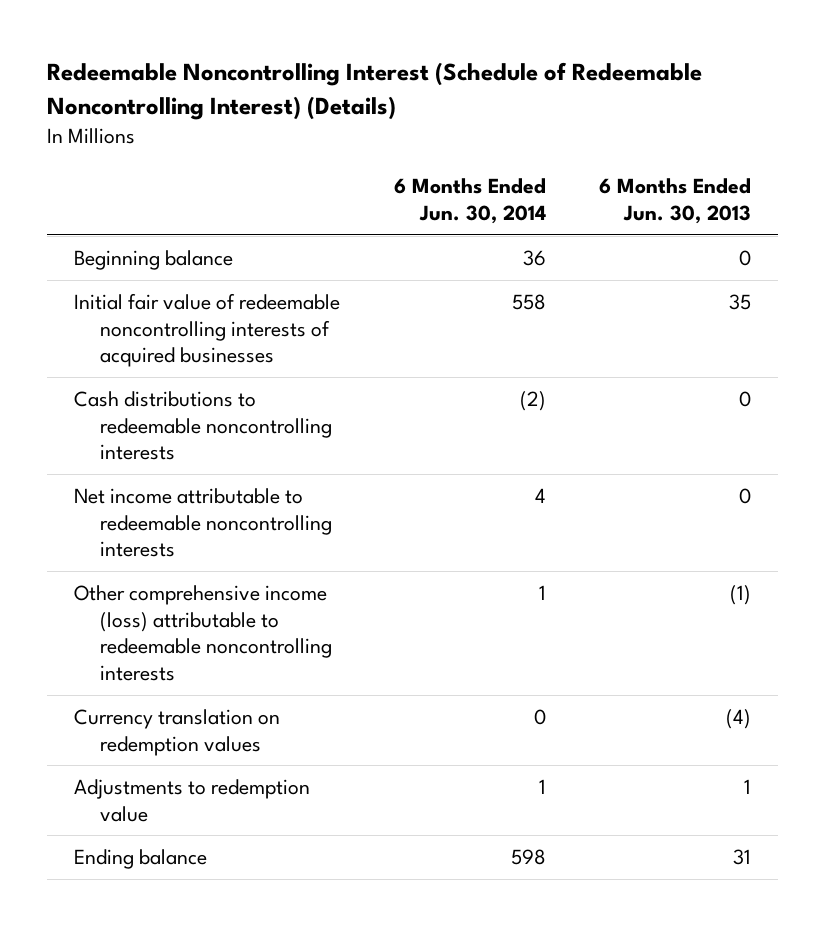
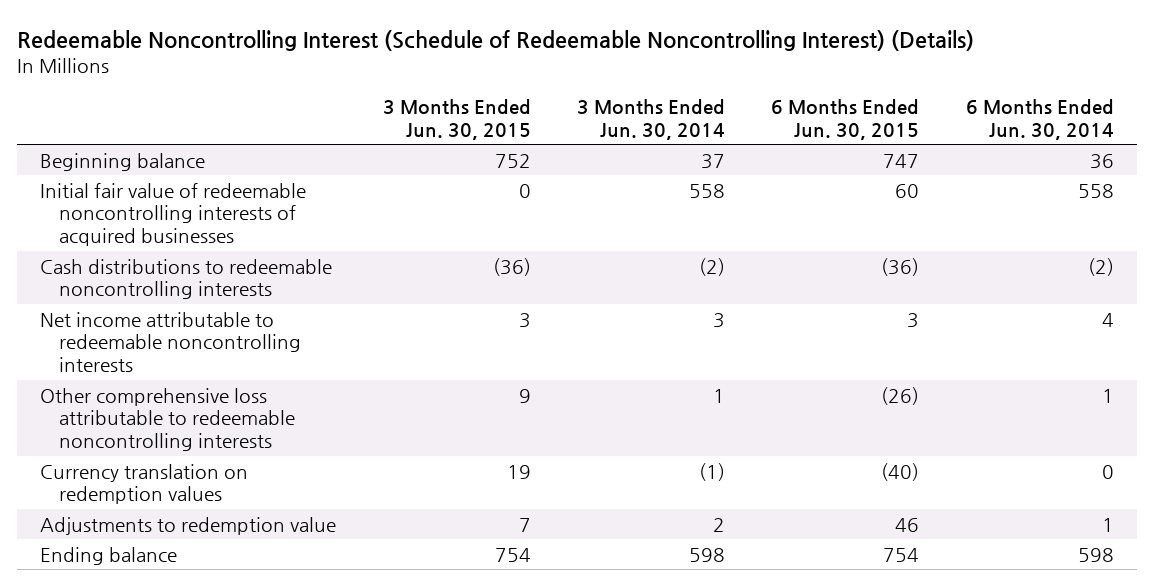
[599,178,752,225] 6 Months Ended Jun. 30, 2013 -> none
none -> [382,99,531,140] 3 Months Ended Jun. 30, 2015
none -> [576,99,725,140] 3 Months Ended Jun. 30, 2014
none -> [771,99,920,140] 6 Months Ended Jun. 30, 2015
[73,584,333,682] Other comprehensive income (loss) attributable to redeemable noncontrolling interests -> [40,387,296,452] Other comprehensive loss attributable to redeemable noncontrolling interests

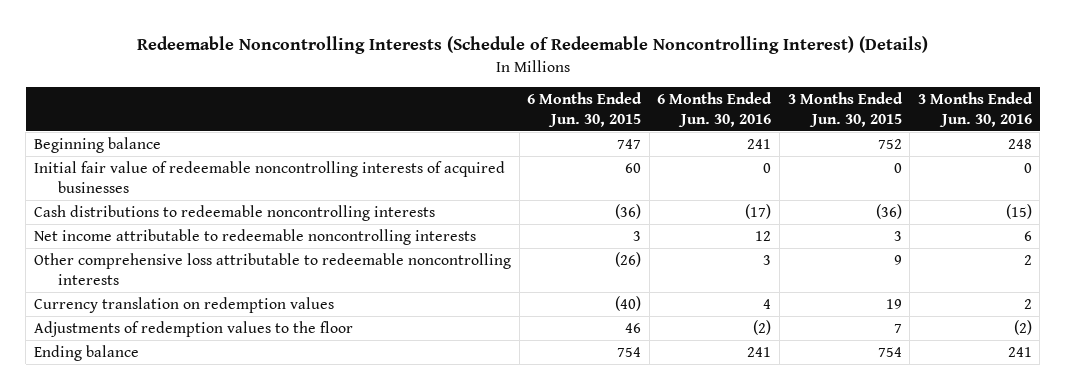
[16,29,974,51] Redeemable Noncontrolling Interest (Schedule of Redeemable Noncontrolling Interest) (Details) -> [136,36,928,55] Redeemable Noncontrolling Interests (Schedule of Redeemable Noncontrolling Interest) (Details)
[576,99,725,140] 3 Months Ended Jun. 30, 2014 -> none
[965,99,1114,140] 6 Months Ended Jun. 30, 2014 -> none
none -> [657,92,773,128] 6 Months Ended Jun. 30, 2016
none -> [917,92,1033,128] 3 Months Ended Jun. 30, 2016
[40,516,337,535] Adjustments to redemption value -> [34,320,354,337] Adjustments of redemption values to the floor

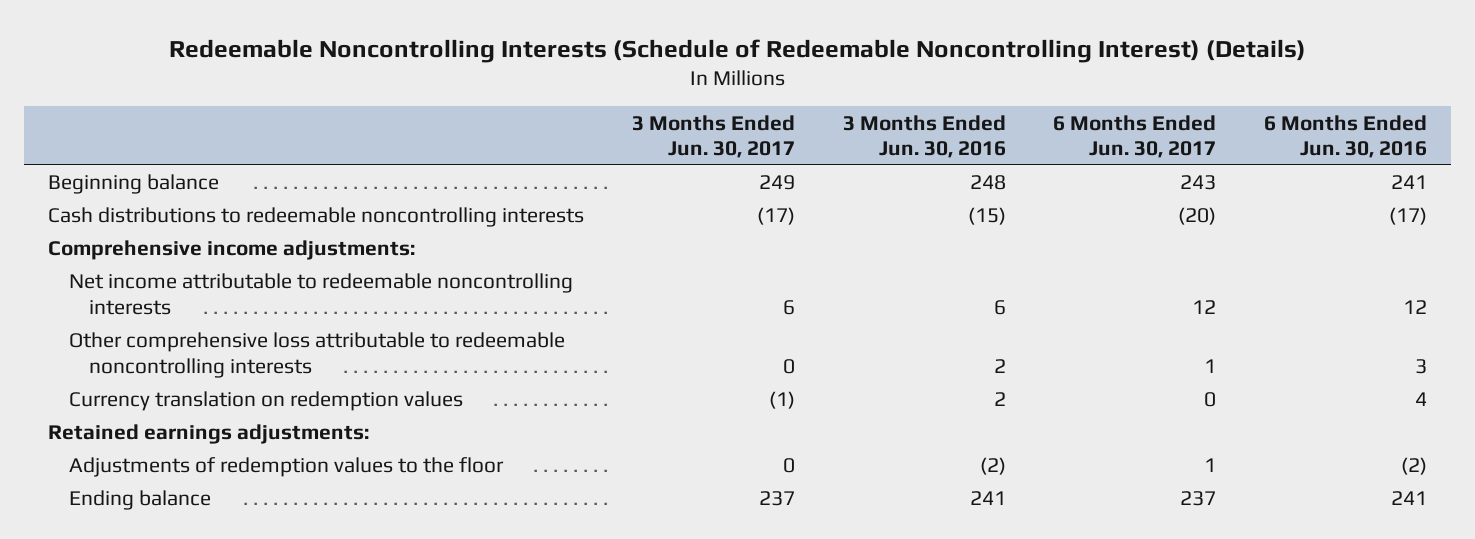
[527,92,643,128] 6 Months Ended Jun. 30, 2015 -> none
[787,92,903,128] 3 Months Ended Jun. 30, 2015 -> none
none -> [631,114,795,159] 3 Months Ended Jun. 30, 2017
none -> [1053,114,1217,159] 6 Months Ended Jun. 30, 2017
[34,160,506,193] Initial fair value of redeemable noncontrolling interests of acquired businesses -> none
none -> [47,240,415,261] Comprehensive income adjustments:
none -> [47,424,369,445] Retained earnings adjustments:

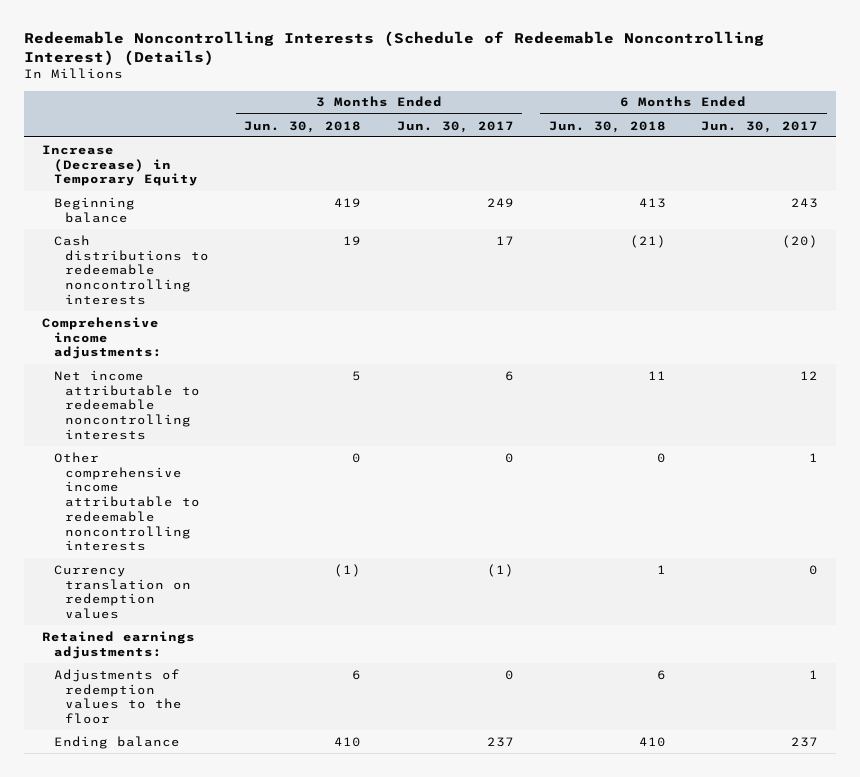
[842,114,1006,159] 3 Months Ended Jun. 30, 2016 -> none
[1264,114,1428,159] 6 Months Ended Jun. 30, 2016 -> none
none -> [244,120,362,133] Jun. 30, 2018
none -> [548,120,666,133] Jun. 30, 2018
none -> [41,144,198,187] Increase (Decrease) in Temporary Equity
[756,207,795,226] (17) -> [495,235,514,245] 17
[68,332,565,378] Other comprehensive loss attributable to redeemable noncontrolling interests -> [53,451,201,552] Other comprehensive income attributable to redeemable noncontrolling interests

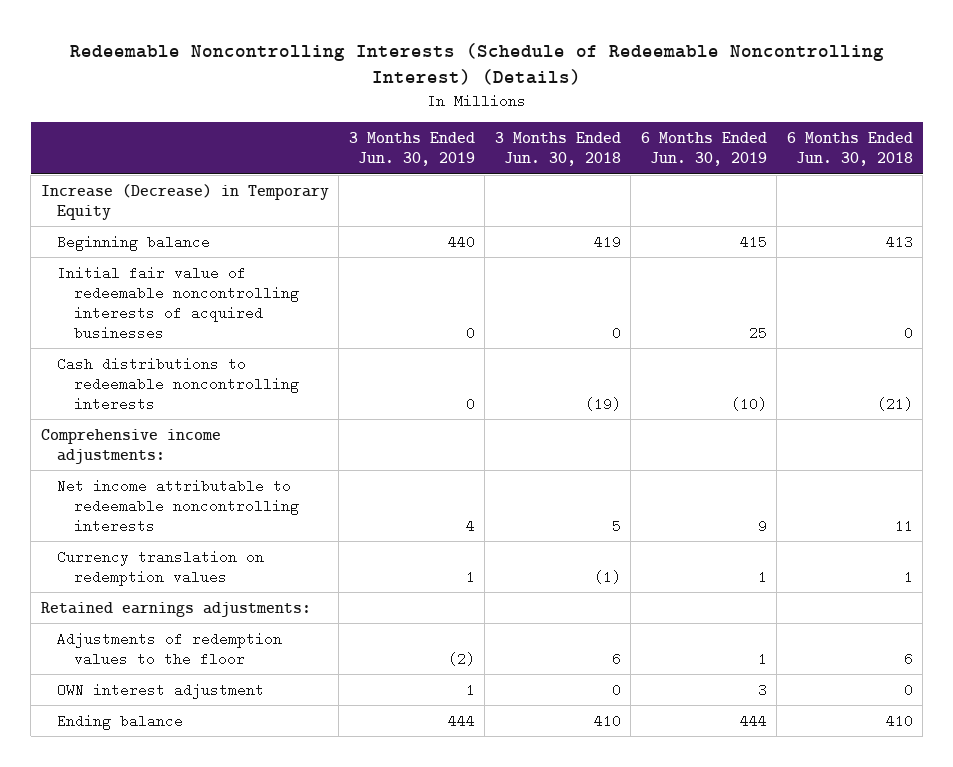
[396,120,514,133] Jun. 30, 2017 -> none
[700,120,818,133] Jun. 30, 2017 -> none
none -> [348,132,475,167] 3 Months Ended Jun. 30, 2019
none -> [640,132,767,167] 6 Months Ended Jun. 30, 2019
none -> [57,265,299,341] Initial fair value of redeemable noncontrolling interests of acquired businesses
[343,235,362,245] 19 -> [584,396,621,411] (19)
[53,451,201,552] Other comprehensive income attributable to redeemable noncontrolling interests -> none
none -> [57,682,265,699] OWN interest adjustment

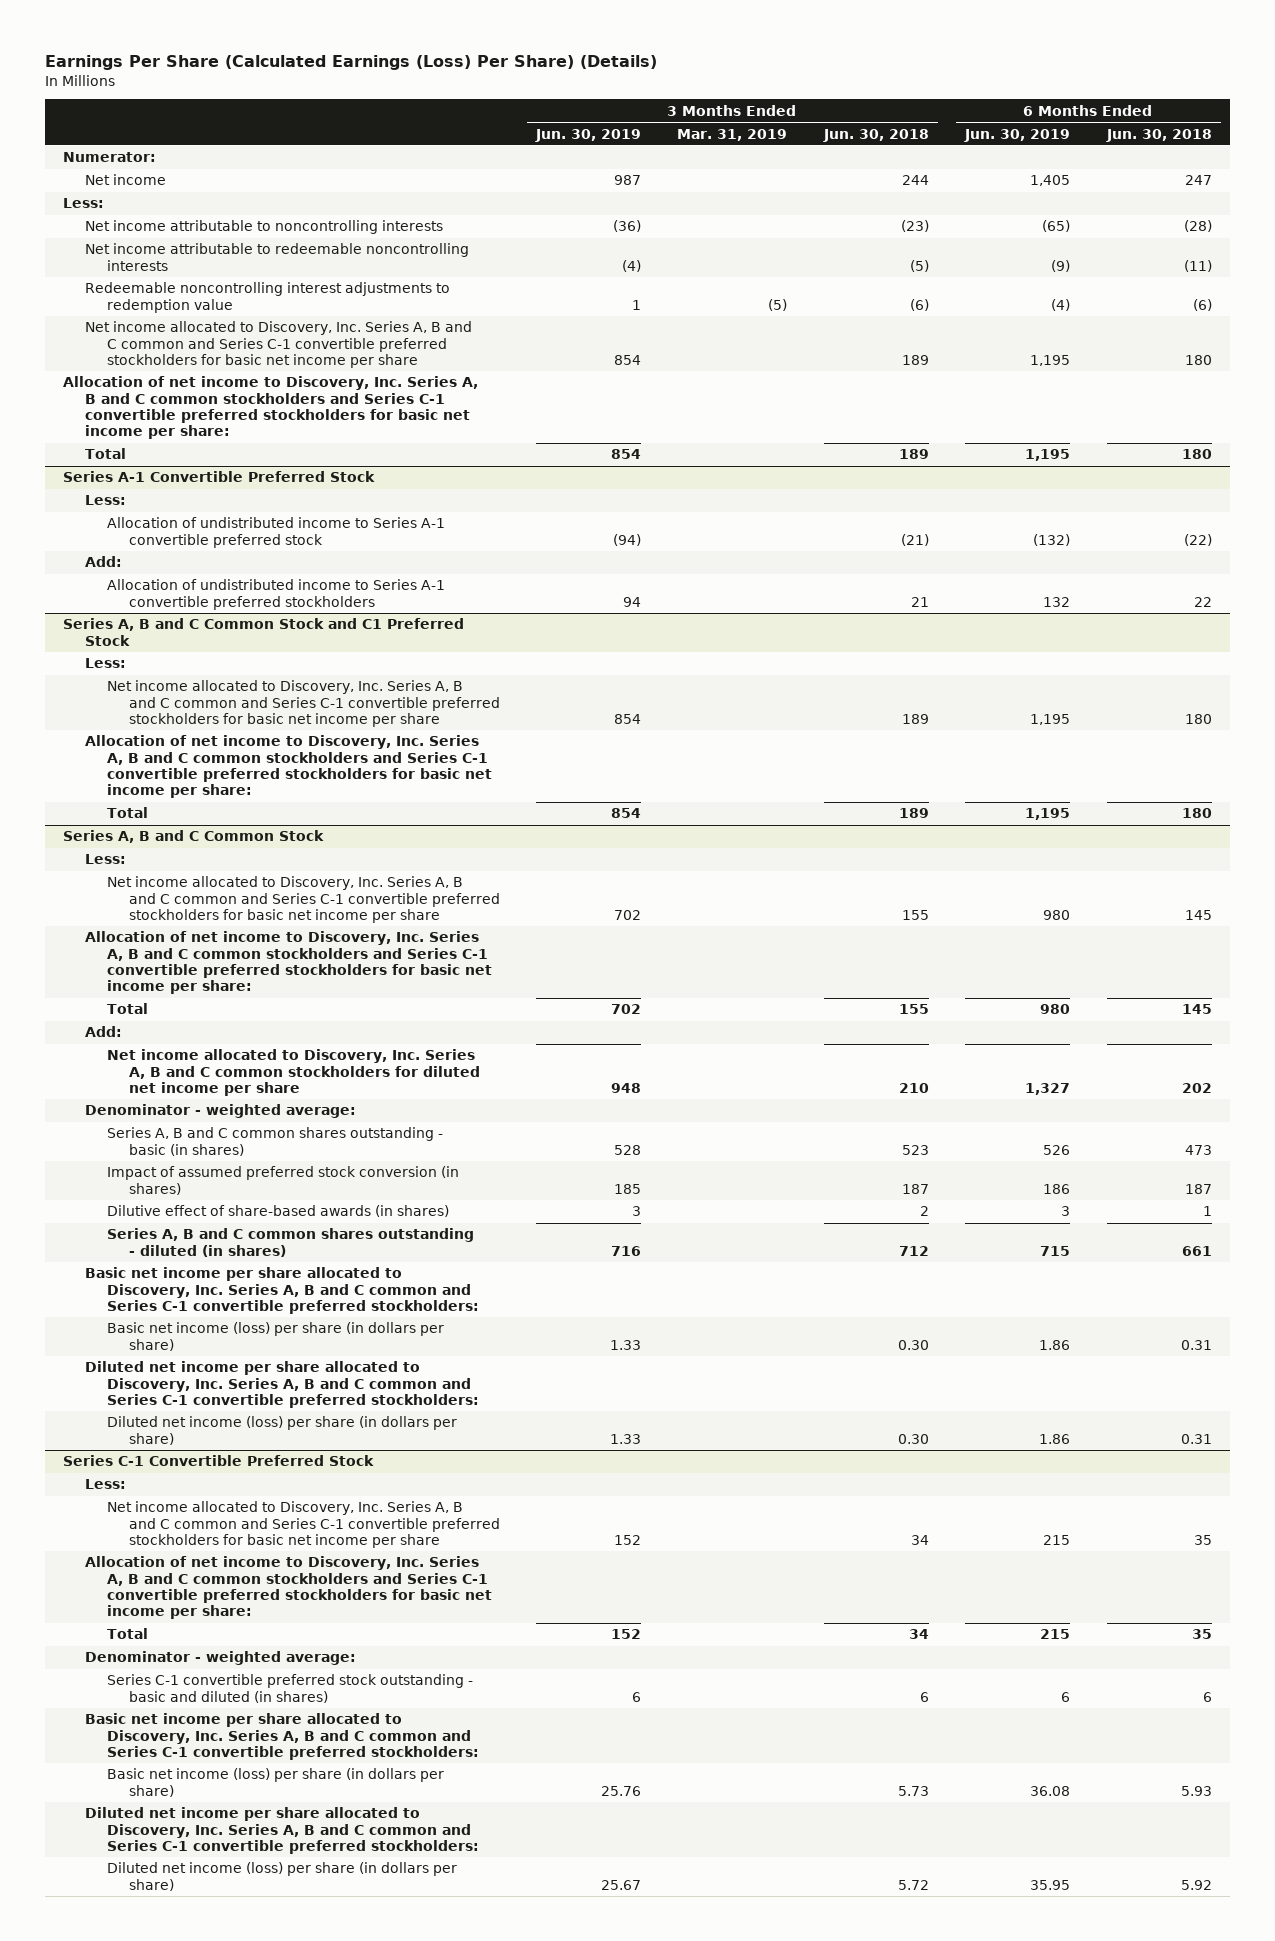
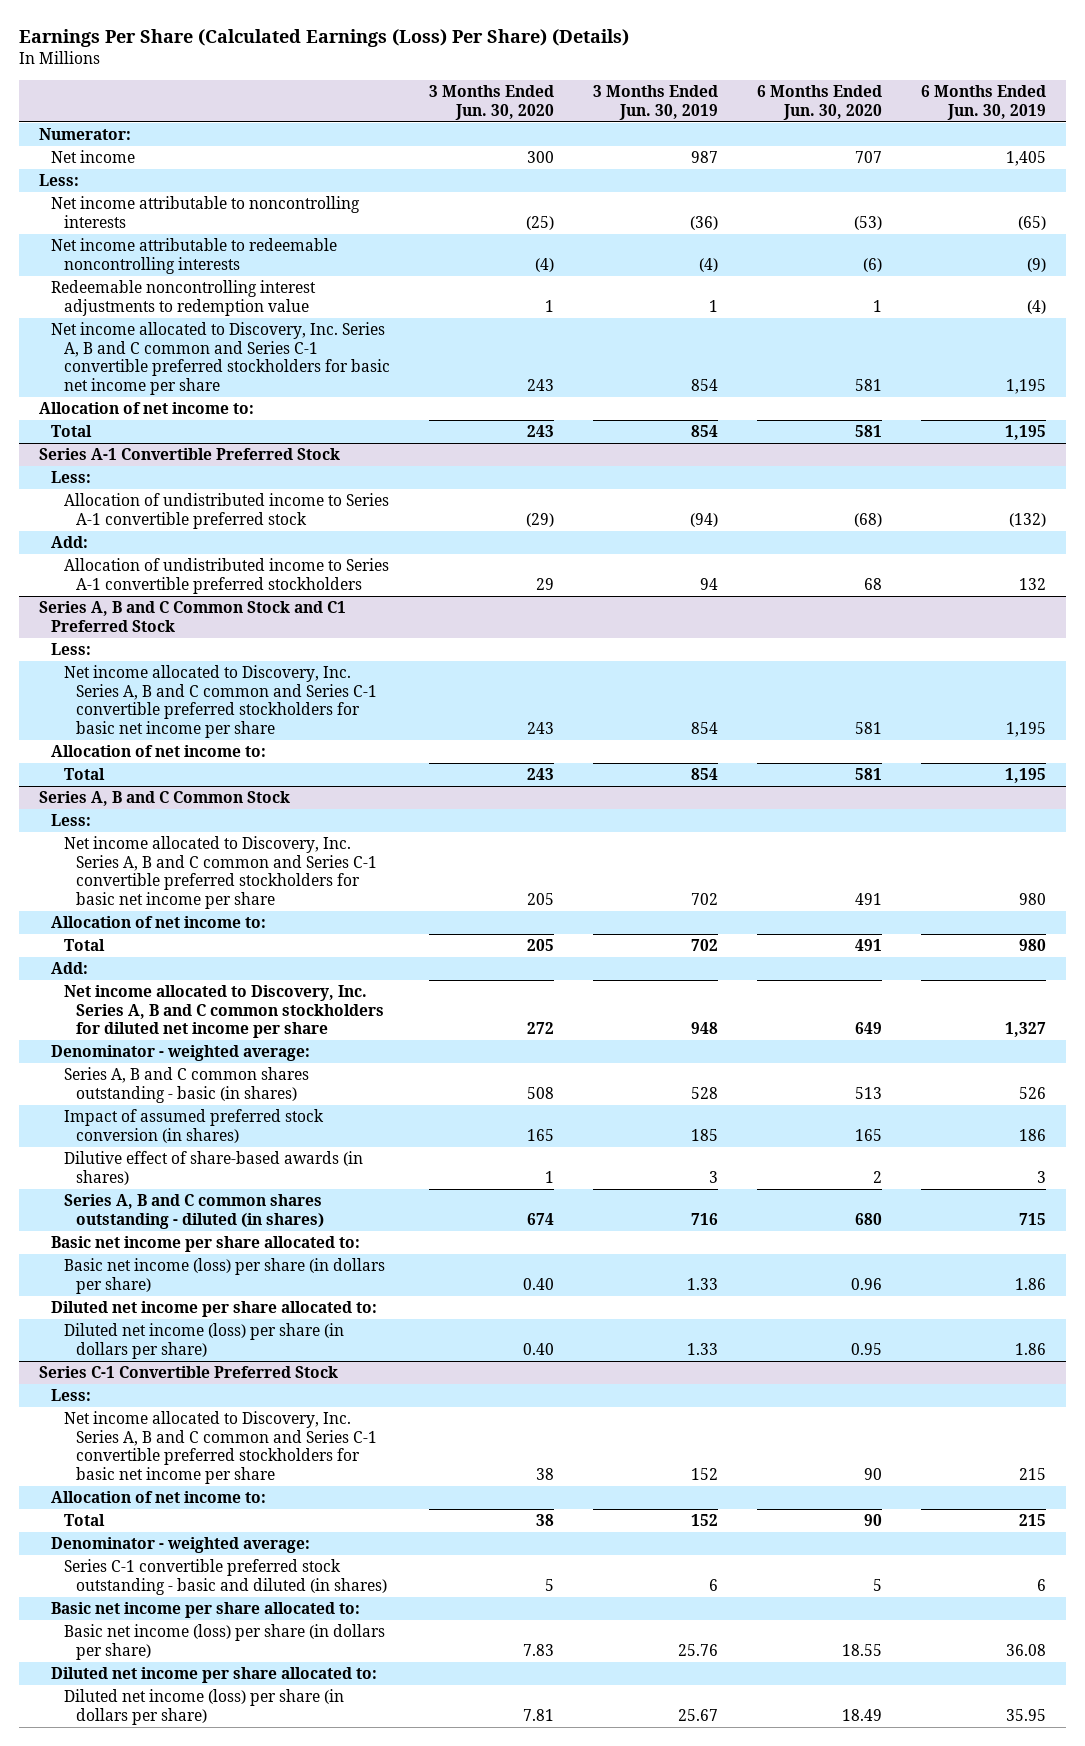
[677,128,788,141] Mar. 31, 2019 -> none
[822,128,929,142] Jun. 30, 2018 -> none
[1105,128,1212,142] Jun. 30, 2018 -> none
none -> [428,85,554,120] 3 Months Ended Jun. 30, 2020
none -> [757,85,883,120] 6 Months Ended Jun. 30, 2020
[63,376,479,440] Allocation of net income to Discovery, Inc. Series A, B and C common stockholders and Series C-1 convertible preferred stockholders for basic net income per share: -> [38,402,254,415] Allocation of net income to:
[85,735,492,799] Allocation of net income to Discovery, Inc. Series A, B and C common stockholders and Series C-1 convertible preferred stockholders for basic net income per share: -> [51,745,267,758] Allocation of net income to:
[85,931,492,995] Allocation of net income to Discovery, Inc. Series A, B and C common stockholders and Series C-1 convertible preferred stockholders for basic net income per share: -> [51,916,267,929] Allocation of net income to:
[85,1267,479,1314] Basic net income per share allocated to Discovery, Inc. Series A, B and C common and Series C-1 convertible preferred stockholders: -> [51,1236,361,1253] Basic net income per share allocated to:
[85,1361,479,1408] Diluted net income per share allocated to Discovery, Inc. Series A, B and C common and Series C-1 convertible preferred stockholders: -> [51,1301,378,1318] Diluted net income per share allocated to:
[85,1556,492,1620] Allocation of net income to Discovery, Inc. Series A, B and C common stockholders and Series C-1 convertible preferred stockholders for basic net income per share: -> [51,1491,267,1504] Allocation of net income to:
[85,1713,479,1760] Basic net income per share allocated to Discovery, Inc. Series A, B and C common and Series C-1 convertible preferred stockholders: -> [51,1602,361,1619] Basic net income per share allocated to:
[85,1807,479,1854] Diluted net income per share allocated to Discovery, Inc. Series A, B and C common and Series C-1 convertible preferred stockholders: -> [51,1667,378,1684] Diluted net income per share allocated to:

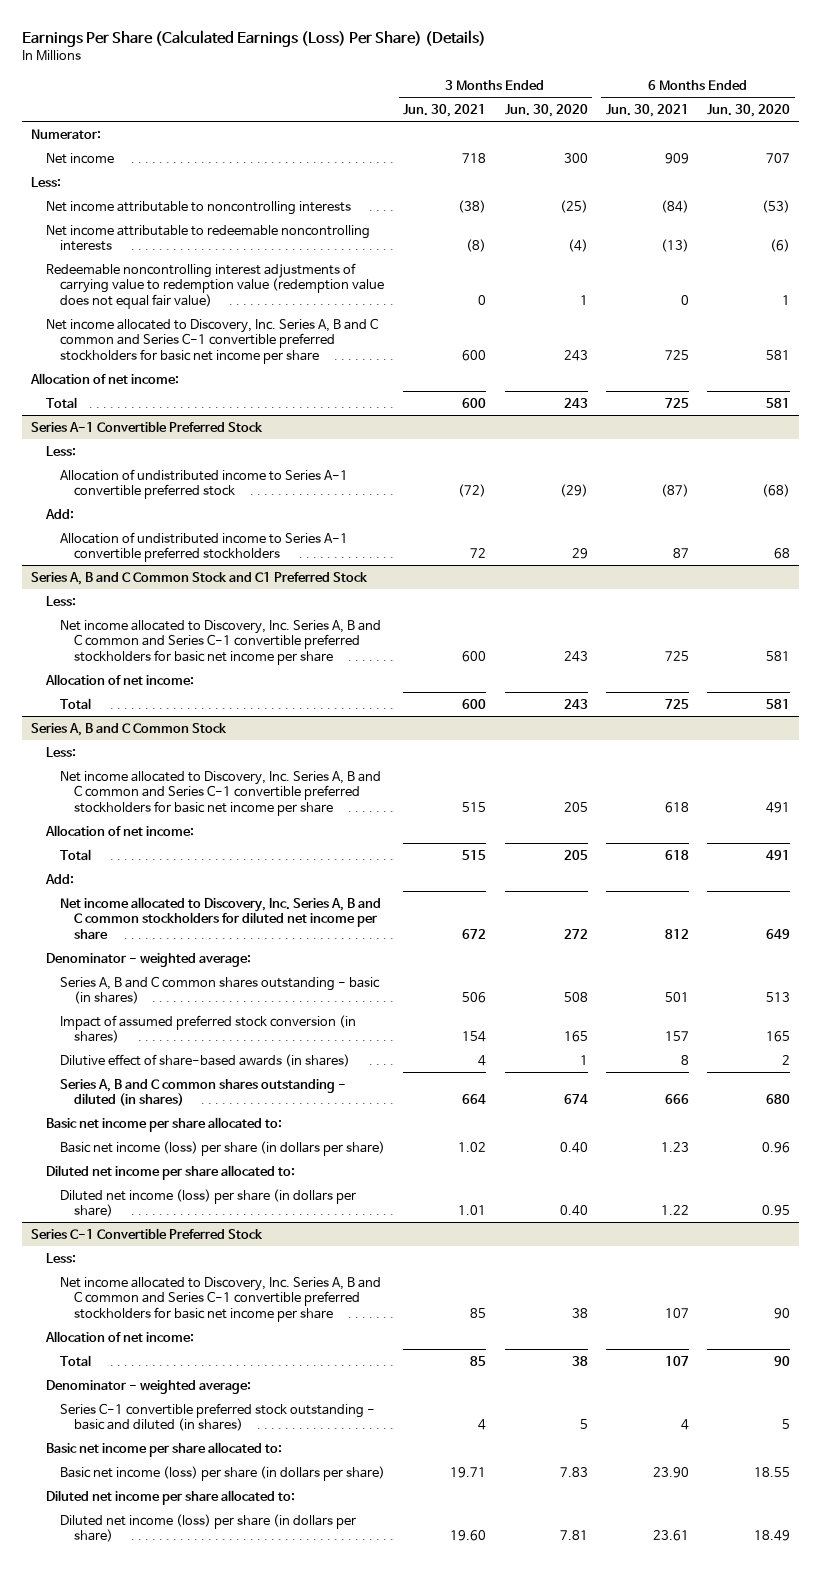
[593,85,719,120] 3 Months Ended Jun. 30, 2019 -> none
[921,85,1047,120] 6 Months Ended Jun. 30, 2019 -> none
none -> [403,103,487,117] Jun. 30, 2021
none -> [605,103,689,117] Jun. 30, 2021
[51,280,317,316] Redeemable noncontrolling interest adjustments to redemption value -> [45,262,385,309] Redeemable noncontrolling interest adjustments of carrying value to redemption value (redemption value does not equal fair value)
[38,402,254,415] Allocation of net income to: -> [30,372,180,384] Allocation of net income:
[51,745,267,758] Allocation of net income to: -> [44,673,194,685] Allocation of net income:
[51,916,267,929] Allocation of net income to: -> [44,824,194,836] Allocation of net income:
[51,1491,267,1504] Allocation of net income to: -> [44,1330,194,1342] Allocation of net income:

